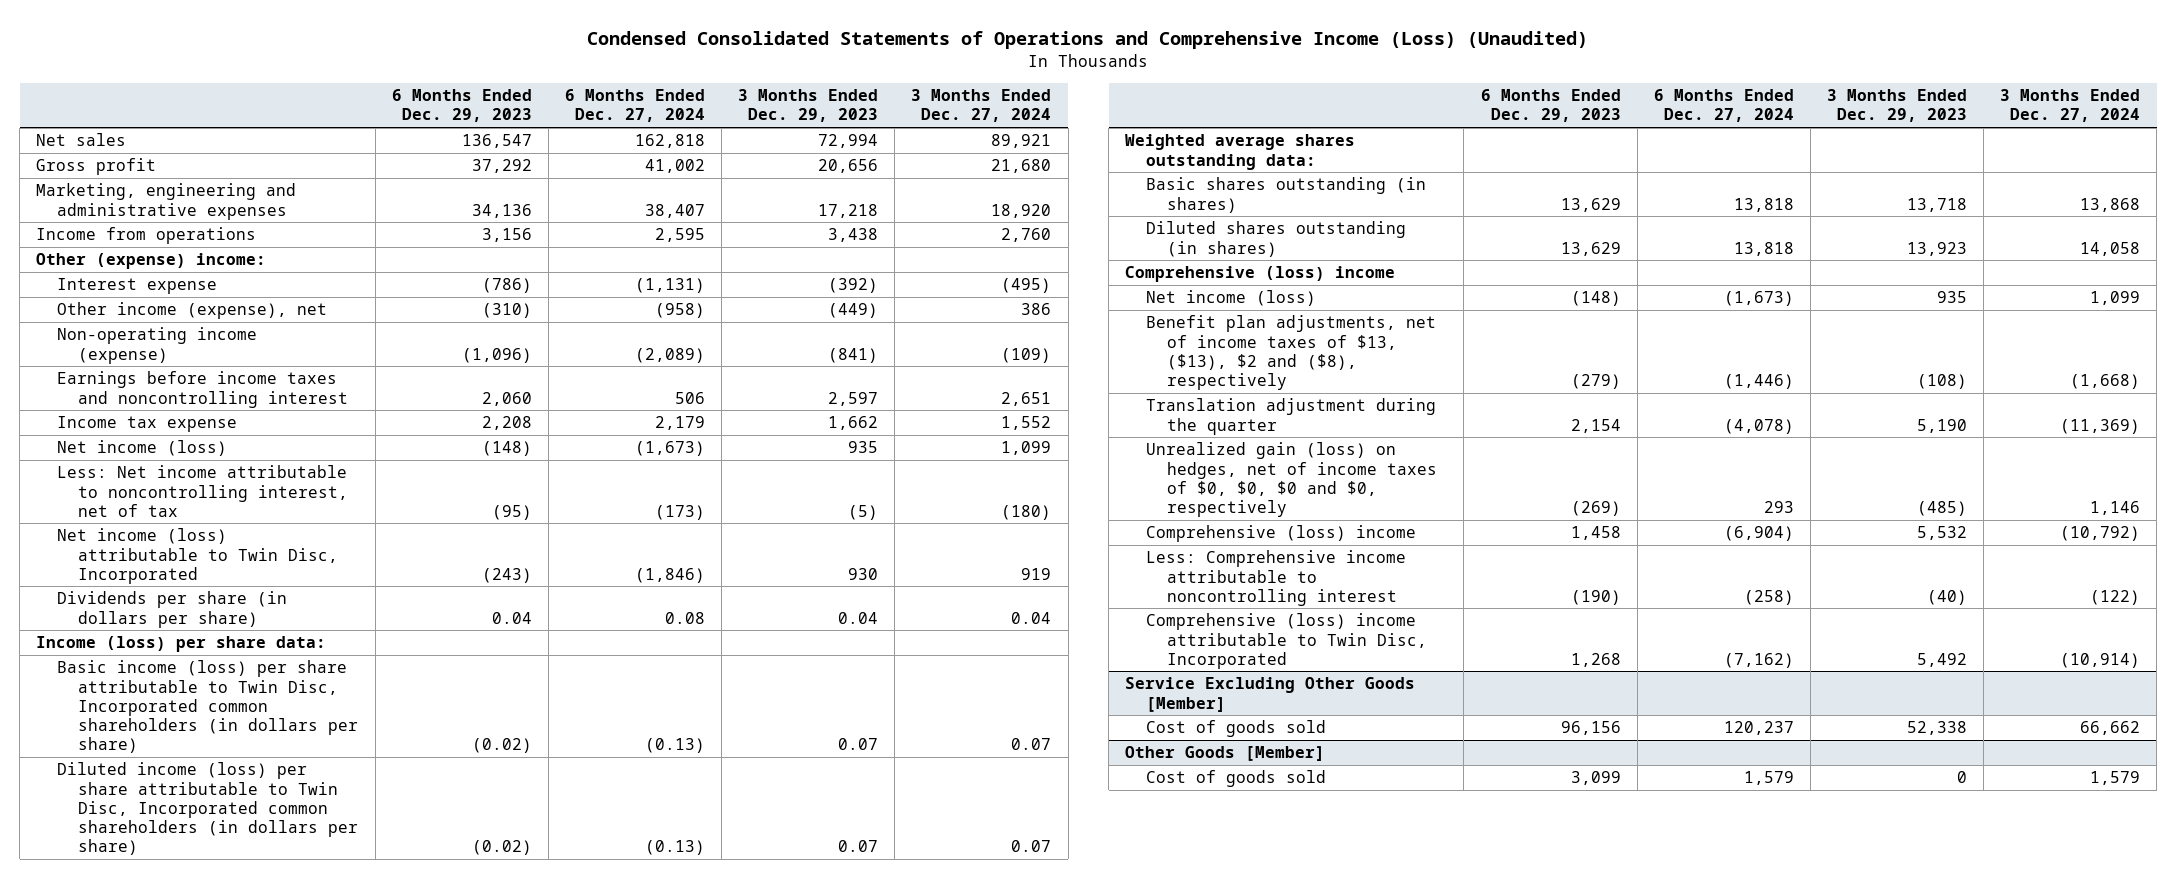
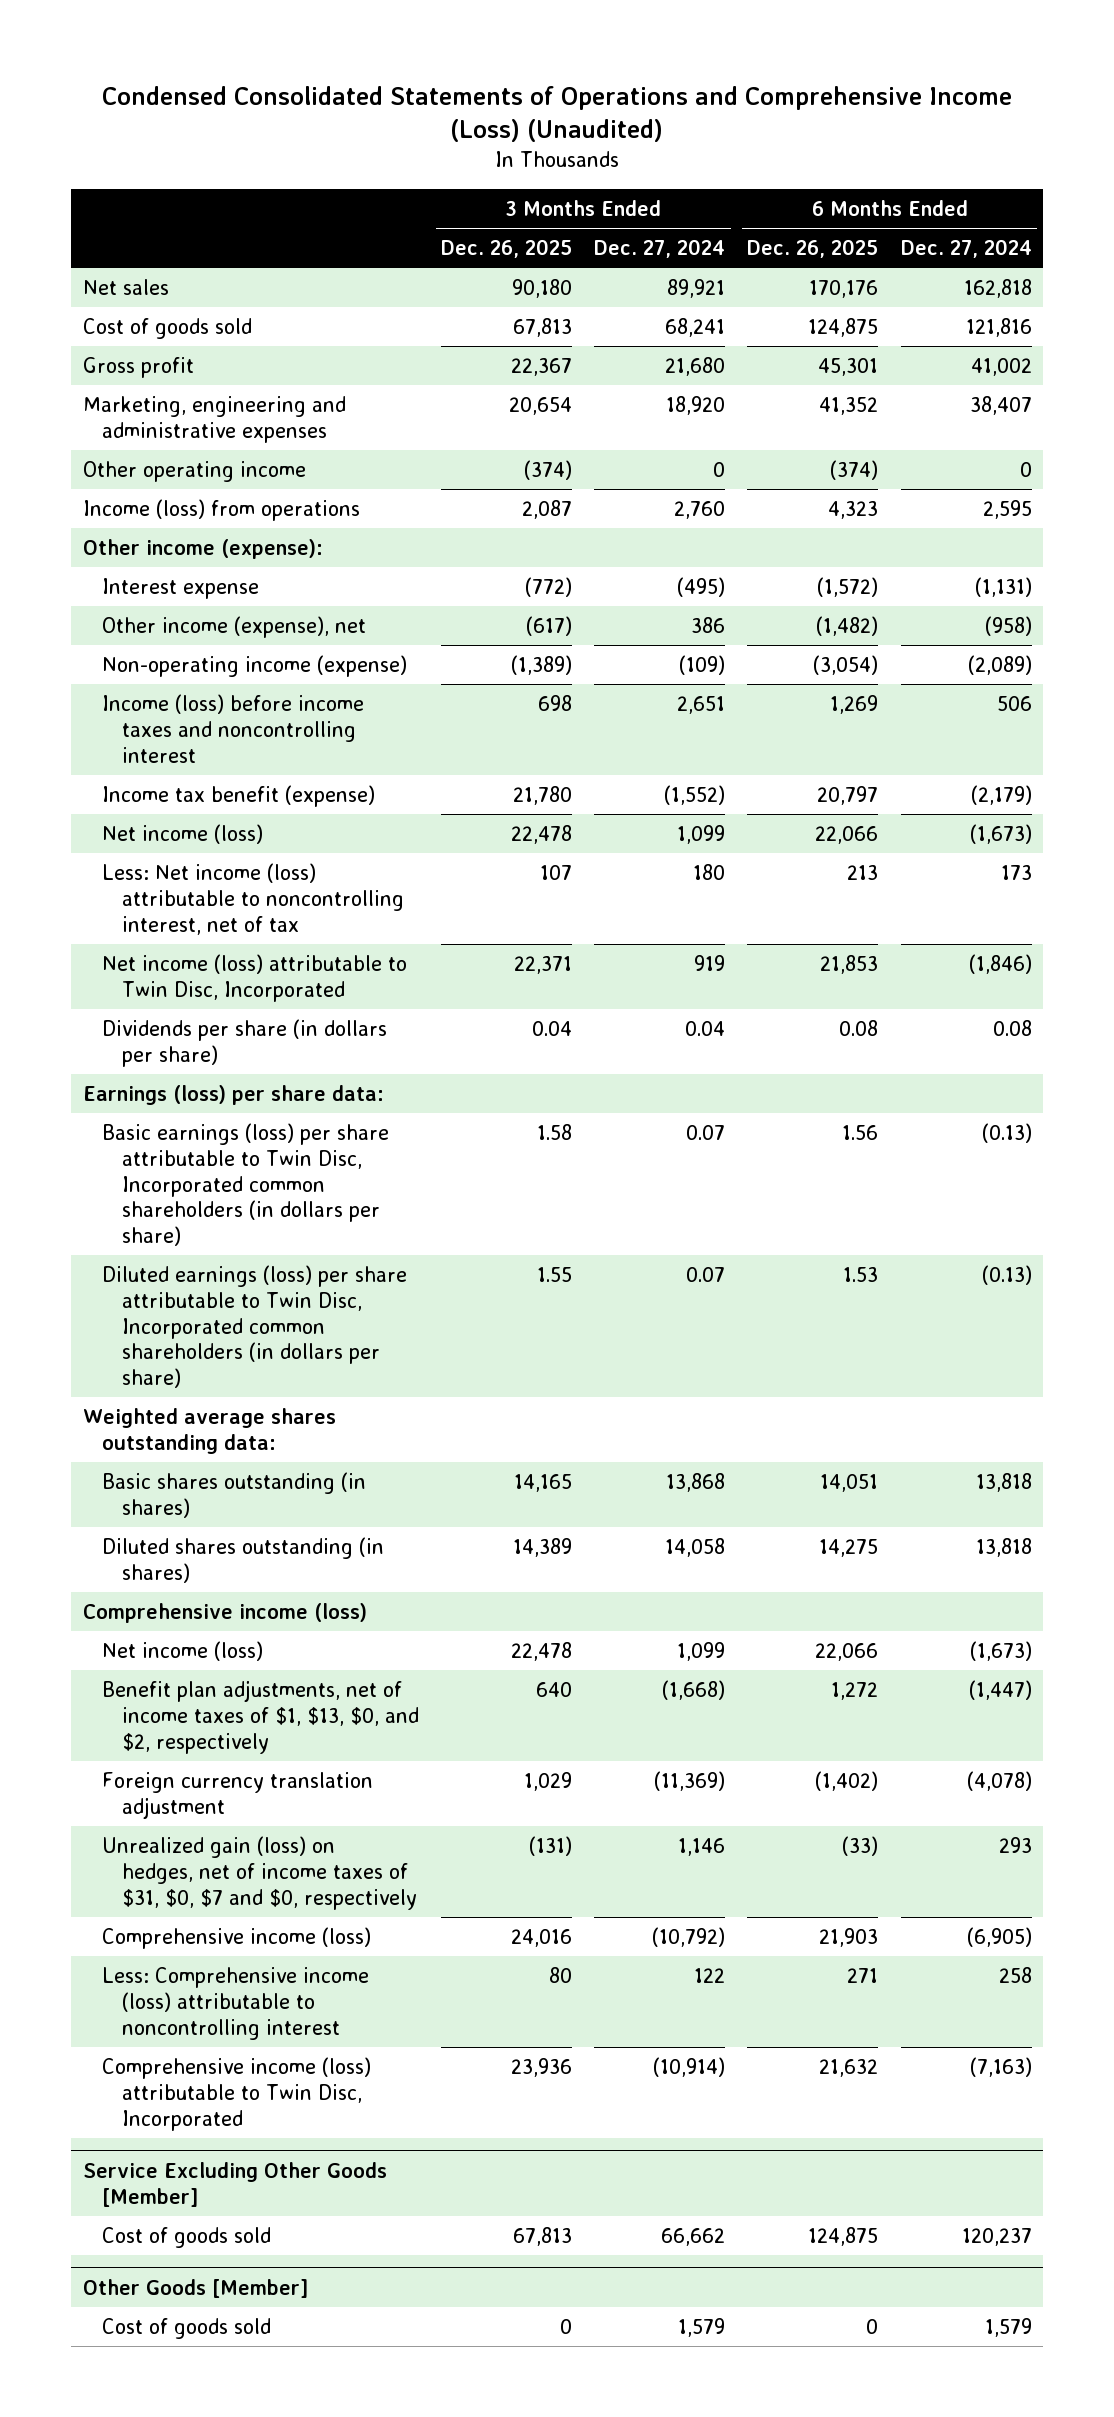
[391,89,532,123] 6 Months Ended Dec. 29, 2023 -> none
[738,89,879,123] 3 Months Ended Dec. 29, 2023 -> none
none -> [441,238,573,258] Dec. 26, 2025
none -> [747,238,879,258] Dec. 26, 2025
none -> [82,317,252,339] Cost of goods sold
none -> [82,460,306,482] Other operating income
[36,227,257,245] Income from operations -> [82,498,360,521] Income (loss) from operations
[36,253,267,270] Other (expense) income: -> [82,538,323,559] Other income (expense):
[57,371,349,408] Earnings before income taxes and noncontrolling interest -> [102,693,365,763] Income (loss) before income taxes and noncontrolling interest
[57,416,238,433] Income tax expense -> [102,784,376,807] Income tax benefit (expense)
[654,416,705,431] 2,179 -> [970,784,1032,805] (2,179)
[1001,416,1052,431] 1,552 -> [664,784,726,805] (1,552)
[57,465,349,517] Less: Net income attributable to noncontrolling interest, net of tax -> [102,862,404,935] Less: Net income (loss) attributable to noncontrolling interest, net of tax
[654,504,705,520] (173) -> [1000,864,1032,880] 173
[1001,504,1052,520] (180) -> [693,863,726,880] 180
[36,636,327,653] Income (loss) per share data: -> [82,1084,384,1105] Earnings (loss) per share data:
[57,660,359,753] Basic income (loss) per share attributable to Twin Disc, Incorporated common shareholders (in dollars per share) -> [102,1122,390,1247] Basic earnings (loss) per share attributable to Twin Disc, Incorporated common shareholders (in dollars per share)
[57,762,359,855] Diluted income (loss) per share attributable to Twin Disc, Incorporated common shareholders (in dollars per share) -> [102,1264,408,1389] Diluted earnings (loss) per share attributable to Twin Disc, Incorporated common shareholders (in dollars per share)
[1125,266,1396,283] Comprehensive (loss) income -> [82,1602,367,1623] Comprehensive income (loss)
[1146,315,1437,390] Benefit plan adjustments, net of income taxes of $13, ($13), $2 and ($8), respectively -> [102,1679,419,1754] Benefit plan adjustments, net of income taxes of $1, $13, $0, and $2, respectively
[1723,373,1794,389] (1,446) -> [968,1679,1032,1700] (1,447)
[1146,398,1437,435] Translation adjustment during the quarter -> [102,1771,374,1819] Foreign currency translation adjustment
[1146,442,1438,517] Unrealized gain (loss) on hedges, net of income taxes of $0, $0, $0 and $0, respectively -> [102,1835,417,1910] Unrealized gain (loss) on hedges, net of income taxes of $31, $0, $7 and $0, respectively
[1146,525,1417,543] Comprehensive (loss) income -> [102,1926,372,1949] Comprehensive income (loss)
[1723,526,1794,542] (6,904) -> [966,1926,1032,1947] (6,905)
[1146,550,1407,606] Less: Comprehensive income attributable to noncontrolling interest -> [102,1966,370,2040] Less: Comprehensive income (loss) attributable to noncontrolling interest
[1743,589,1794,605] (258) -> [998,1966,1032,1983] 258
[2090,589,2141,605] (122) -> [694,1967,726,1983] 122
[1146,613,1428,669] Comprehensive (loss) income attributable to Twin Disc, Incorporated -> [102,2056,372,2131] Comprehensive income (loss) attributable to Twin Disc, Incorporated
[1723,652,1794,668] (7,162) -> [969,2056,1032,2077] (7,163)

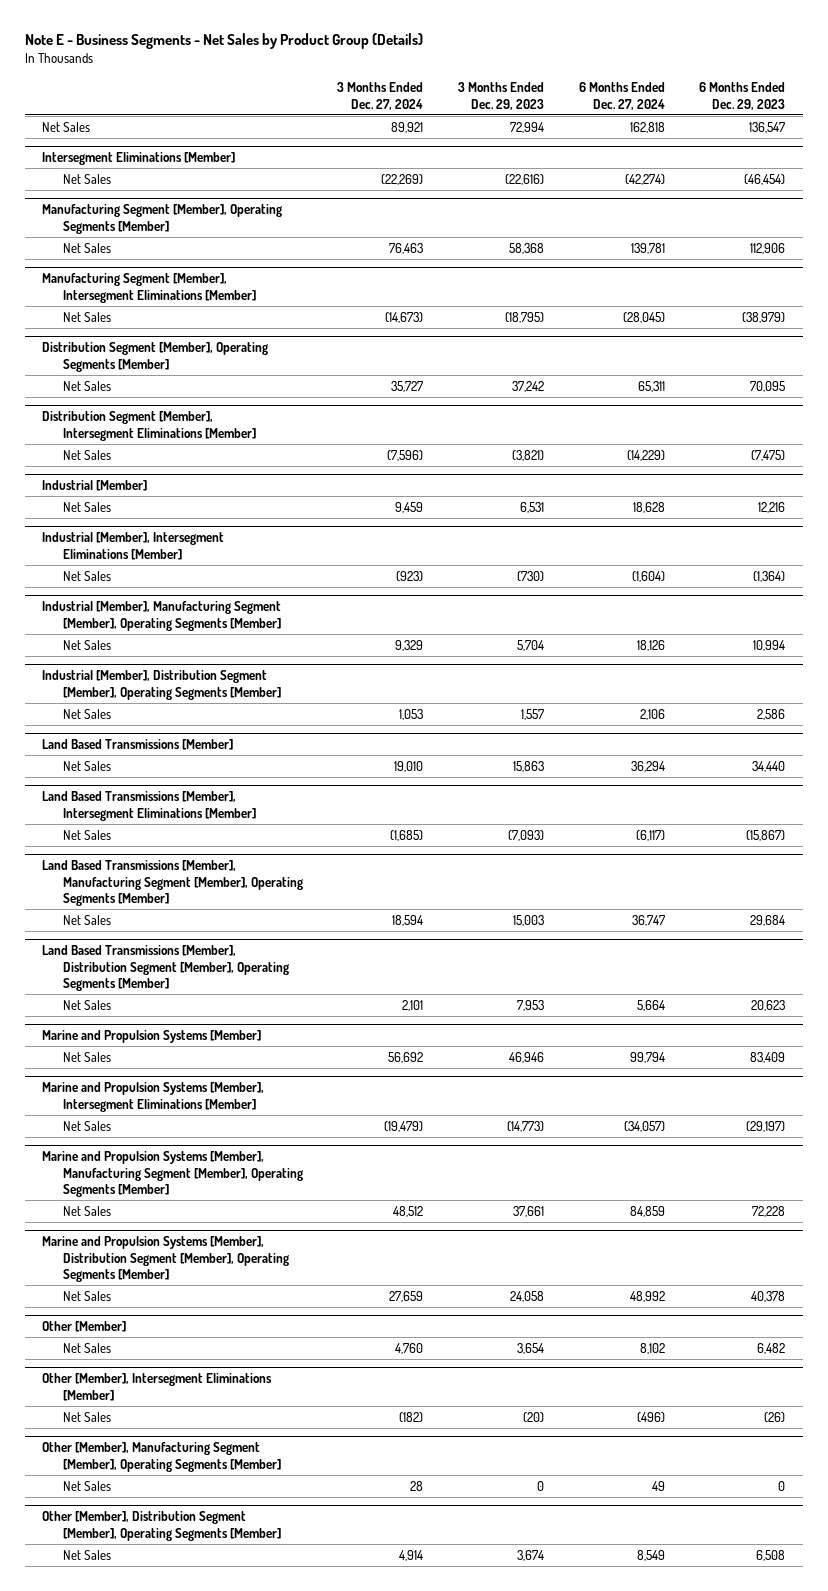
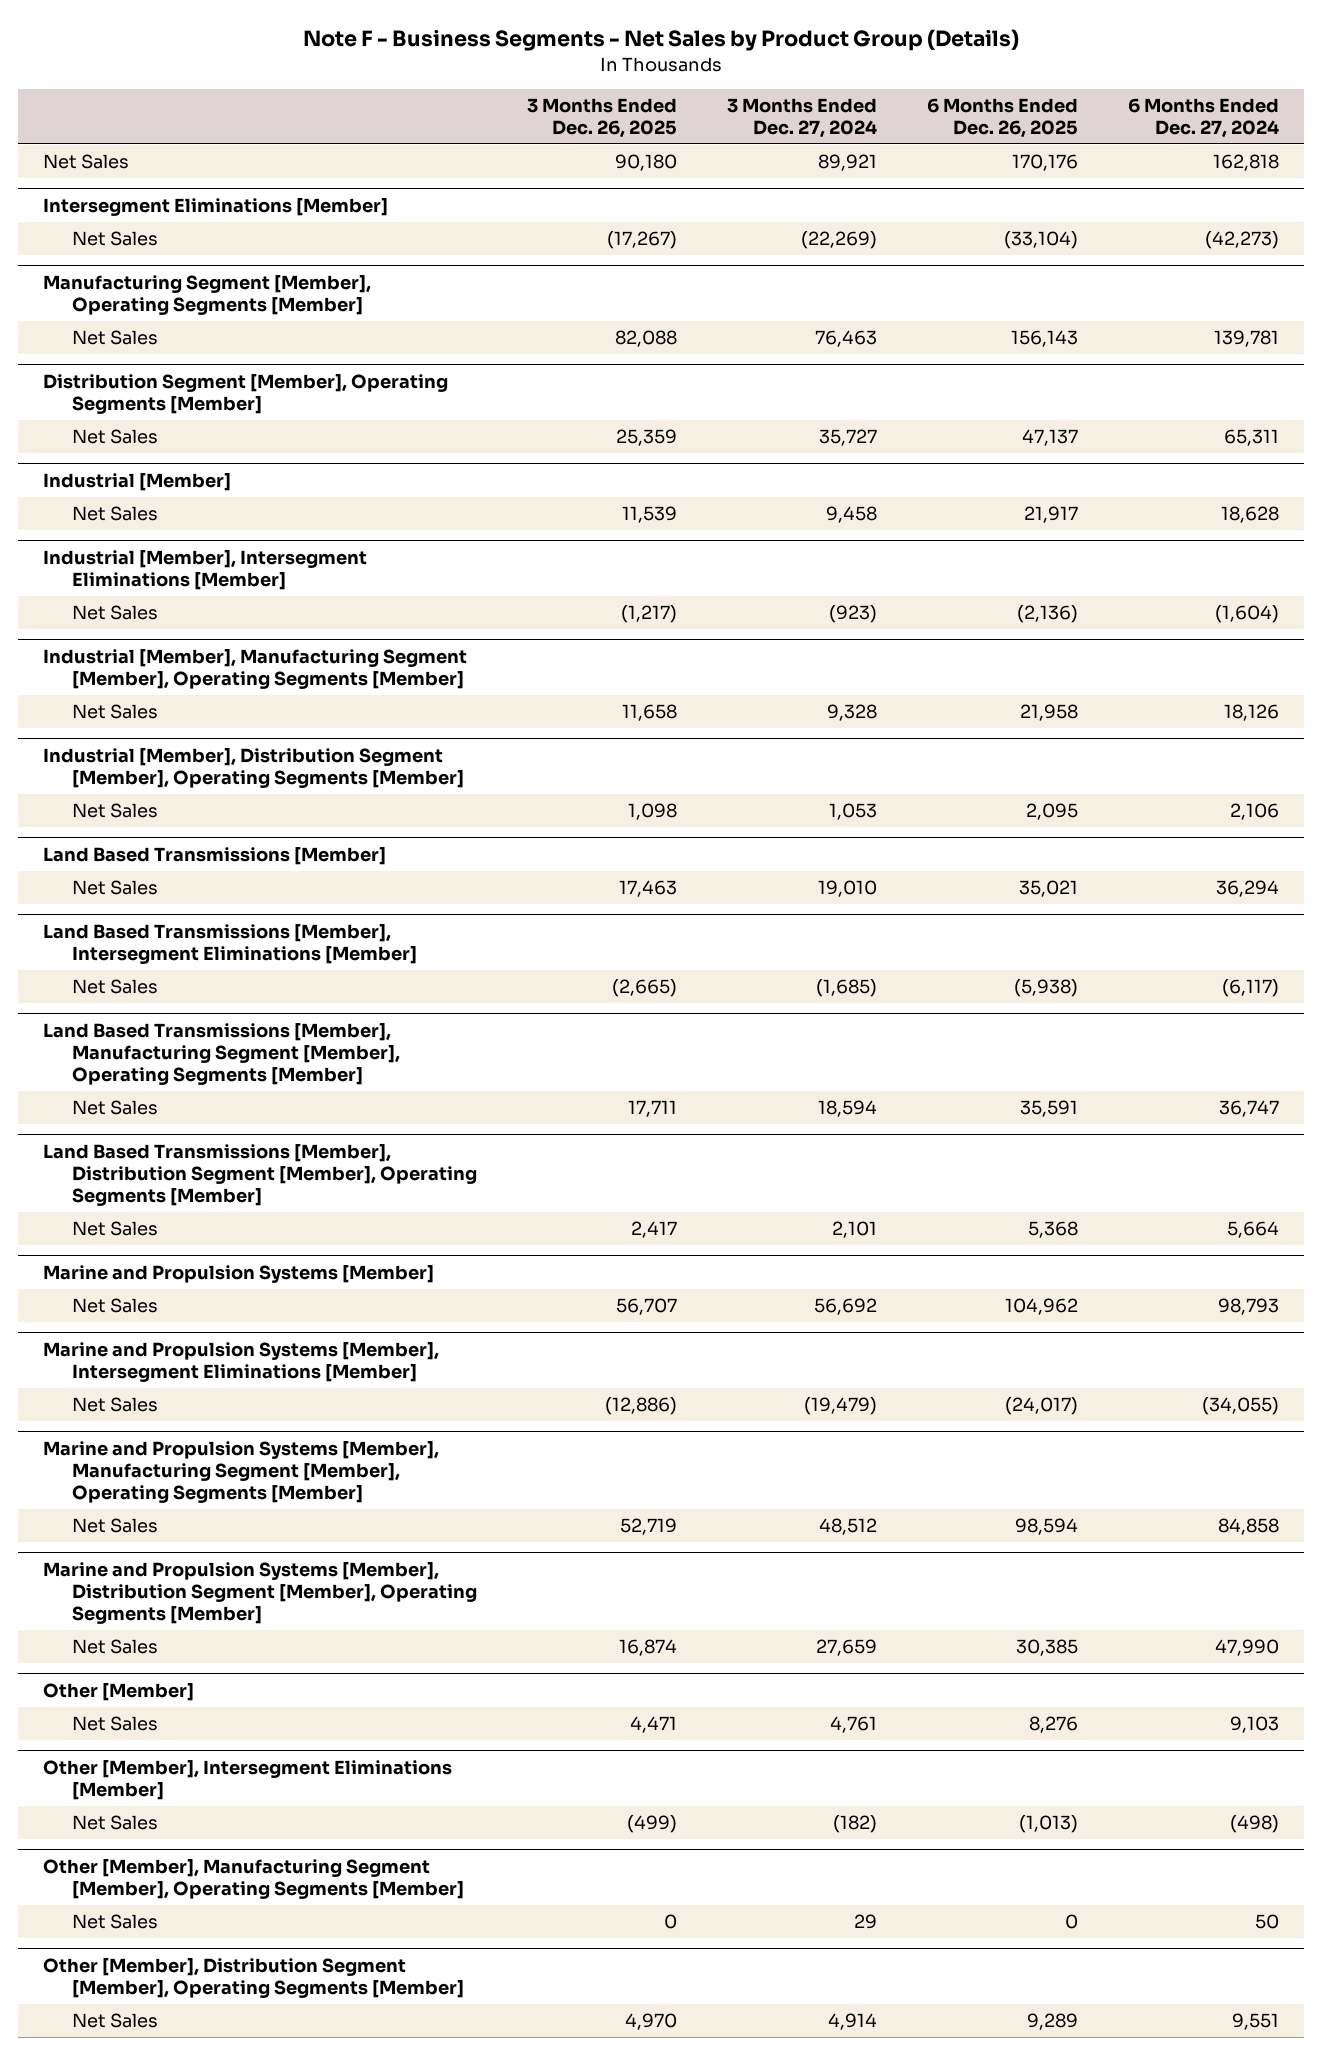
[25,33,424,50] Note E - Business Segments - Net Sales by Product Group (Details) -> [302,29,1019,52] Note F - Business Segments - Net Sales by Product Group (Details)
[457,82,544,110] 3 Months Ended Dec. 29, 2023 -> none
[699,82,786,110] 6 Months Ended Dec. 29, 2023 -> none
none -> [526,98,677,138] 3 Months Ended Dec. 26, 2025
none -> [927,98,1079,138] 6 Months Ended Dec. 26, 2025
[624,173,665,185] (42,274) -> [1205,231,1280,250] (42,273)
[42,272,256,303] Manufacturing Segment [Member], Intersegment Eliminations [Member] -> none
[62,311,111,322] Net Sales -> none
[42,410,256,441] Distribution Segment [Member], Intersegment Eliminations [Member] -> none
[62,449,111,460] Net Sales -> none
[395,501,424,513] 9,459 -> [826,506,878,524] 9,458
[395,639,424,651] 9,329 -> [827,704,878,722] 9,328
[629,1051,665,1063] 99,794 -> [1218,1298,1280,1316] 98,793
[623,1120,665,1132] (34,057) -> [1202,1397,1280,1416] (34,055)
[629,1205,665,1217] 84,859 -> [1218,1518,1280,1536] 84,858
[629,1290,665,1302] 48,992 -> [1215,1639,1280,1657] 47,990
[395,1342,424,1354] 4,760 -> [830,1716,878,1734] 4,761
[639,1342,665,1354] 8,102 -> [1230,1716,1280,1734] 9,103
[636,1411,665,1422] (496) -> [1230,1815,1280,1834] (498)
[410,1480,424,1491] 28 -> [854,1914,878,1930] 29
[651,1480,665,1491] 49 -> [1255,1914,1280,1930] 50
[636,1549,665,1561] 8,549 -> [1232,2013,1280,2031] 9,551

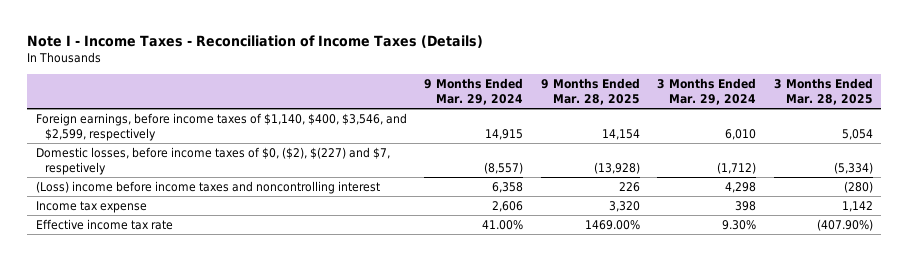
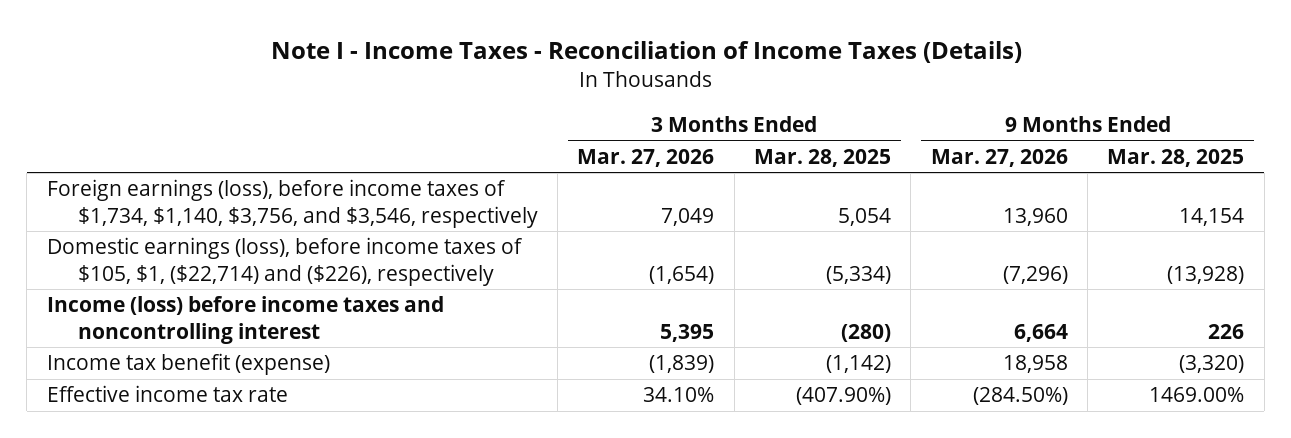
[424,78,524,106] 9 Months Ended Mar. 29, 2024 -> none
[657,78,757,106] 3 Months Ended Mar. 29, 2024 -> none
none -> [577,148,715,167] Mar. 27, 2026
none -> [930,148,1068,167] Mar. 27, 2026
[35,113,407,141] Foreign earnings, before income taxes of $1,140, $400, $3,546, and $2,599, respectively -> [46,179,538,228] Foreign earnings (loss), before income taxes of $1,734, $1,140, $3,756, and $3,546, respectively
[35,147,390,175] Domestic losses, before income taxes of $0, ($2), $(227) and $7, respetively -> [46,237,523,286] Domestic earnings (loss), before income taxes of $105, $1, ($22,714) and ($226), respectively
[35,181,380,195] (Loss) income before income taxes and noncontrolling interest -> [46,296,444,344] Income (loss) before income taxes and noncontrolling interest
[35,201,147,214] Income tax expense -> [46,353,330,376] Income tax benefit (expense)
[608,201,640,213] 3,320 -> [1179,355,1245,374] (3,320)
[841,201,873,213] 1,142 -> [826,355,892,374] (1,142)

